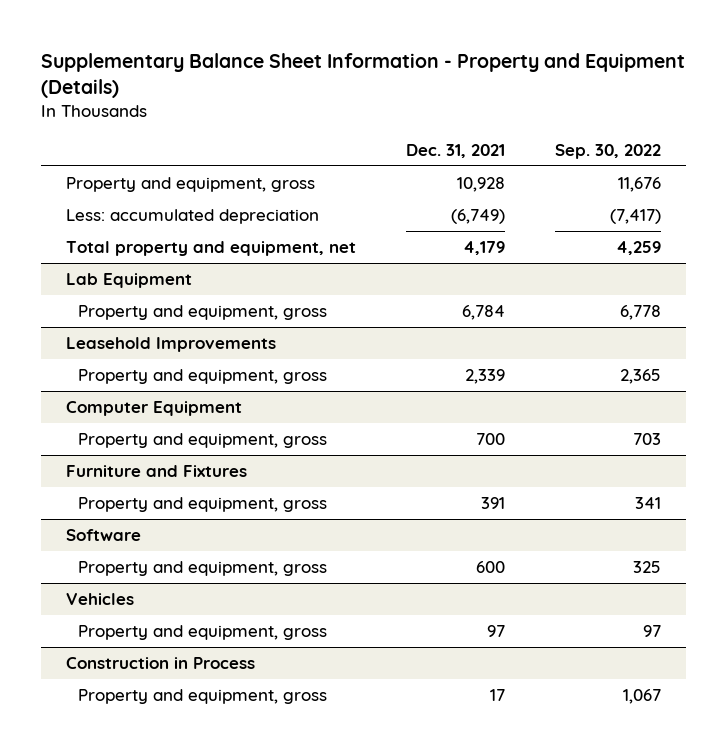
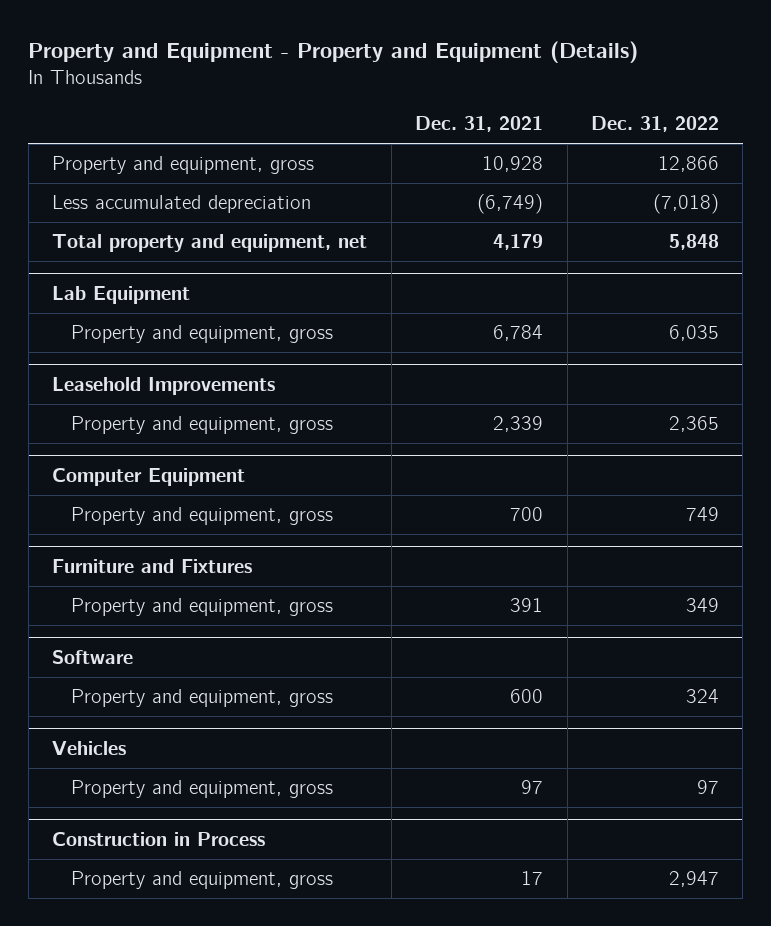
[41,52,686,98] Supplementary Balance Sheet Information - Property and Equipment (Details) -> [28,41,639,64] Property and Equipment - Property and Equipment (Details)
[555,143,662,159] Sep. 30, 2022 -> none
none -> [590,115,719,132] Dec. 31, 2022
[66,209,320,225] Less: accumulated depreciation -> [52,195,312,214] Less accumulated depreciation

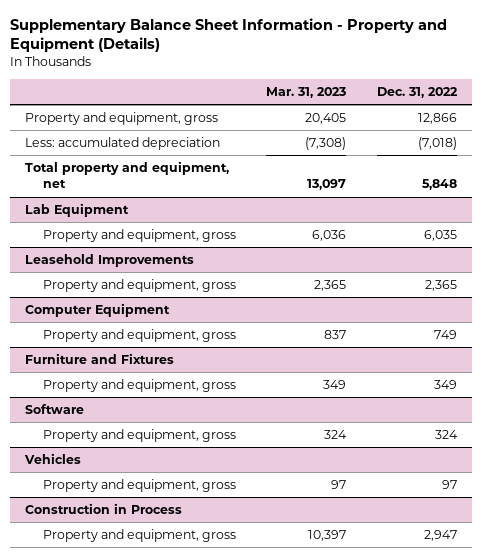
[28,41,639,64] Property and Equipment - Property and Equipment (Details) -> [10,17,448,53] Supplementary Balance Sheet Information - Property and Equipment (Details)
[415,115,544,132] Dec. 31, 2021 -> none
none -> [266,86,347,98] Mar. 31, 2023
[52,195,312,214] Less accumulated depreciation -> [25,137,221,151] Less: accumulated depreciation

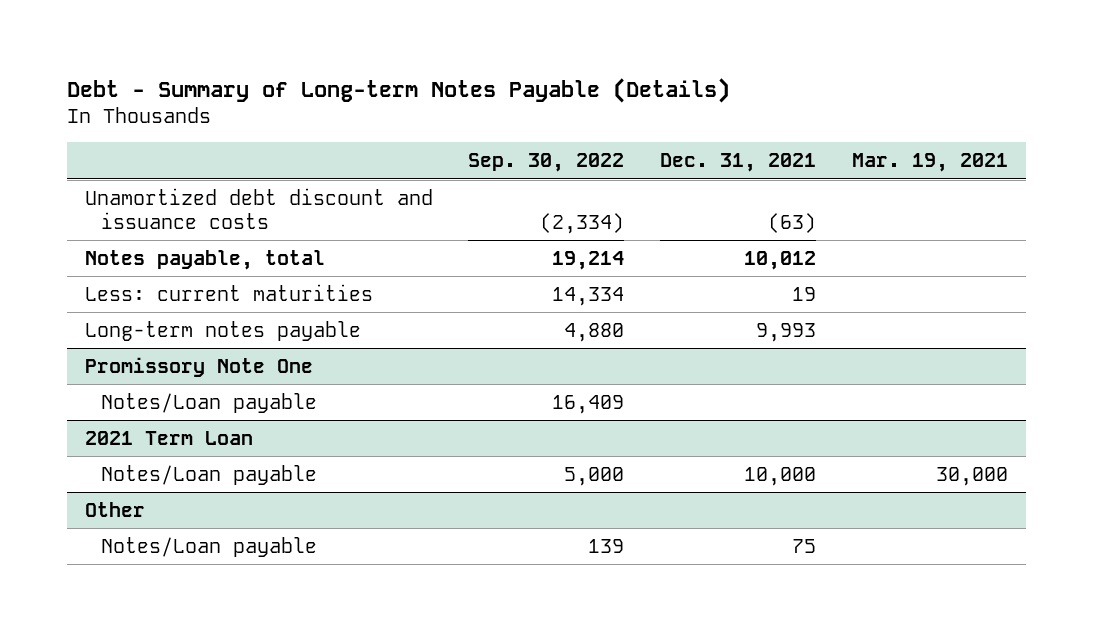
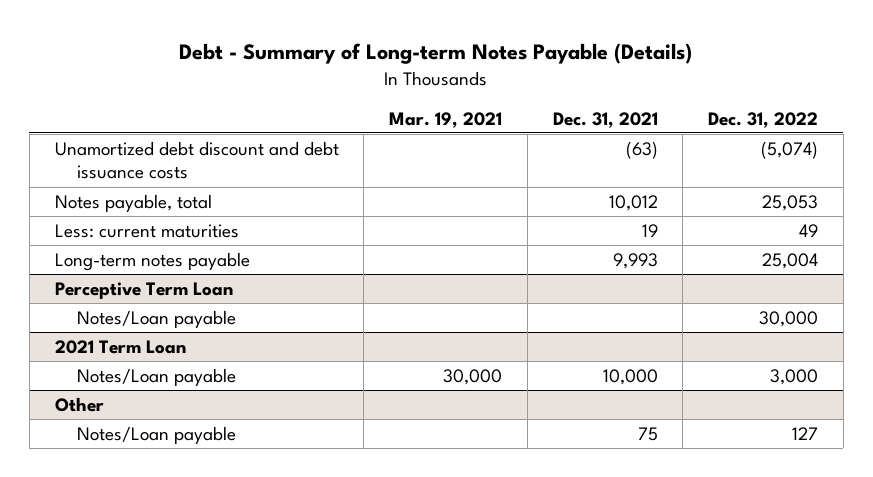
[468,153,625,173] Sep. 30, 2022 -> none
none -> [708,111,819,128] Dec. 31, 2022
[84,187,433,229] Unamortized debt discount and issuance costs -> [54,140,339,180] Unamortized debt discount and debt issuance costs
[84,356,313,377] Promissory Note One -> none
none -> [54,281,233,299] Perceptive Term Loan

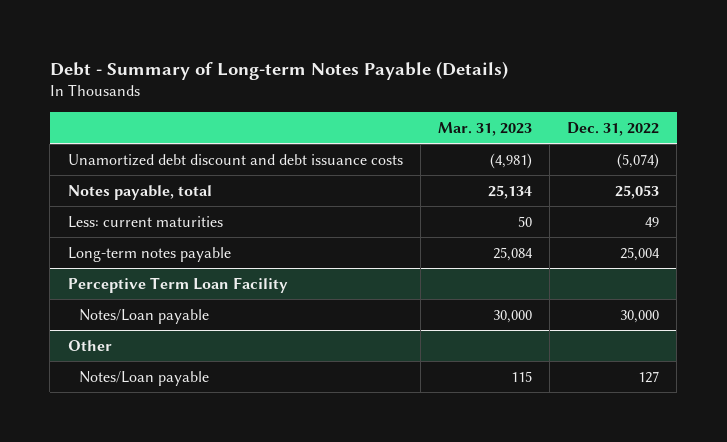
[389,111,503,128] Mar. 19, 2021 -> none
[552,111,658,128] Dec. 31, 2021 -> none
none -> [437,121,532,136] Mar. 31, 2023
[54,281,233,299] Perceptive Term Loan -> [67,276,288,293] Perceptive Term Loan Facility
[54,339,186,354] 2021 Term Loan -> none
[76,367,236,386] Notes/Loan payable -> none

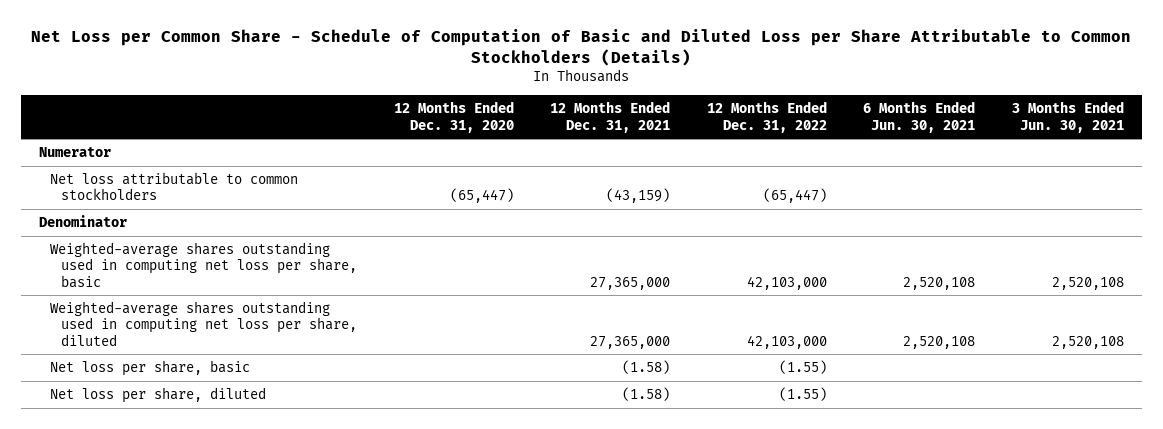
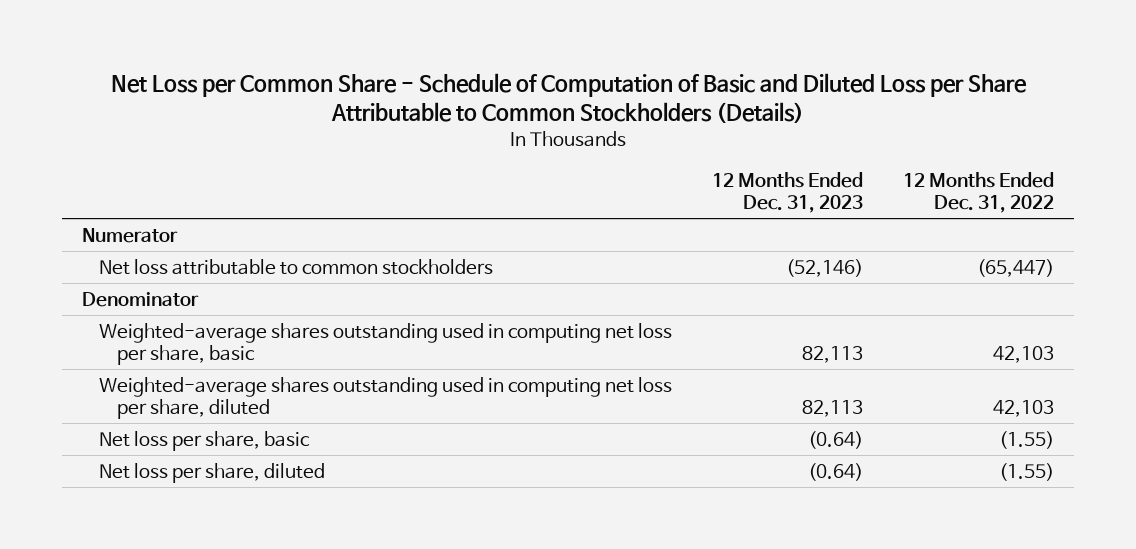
[393,101,514,133] 12 Months Ended Dec. 31, 2020 -> none
[550,101,671,133] 12 Months Ended Dec. 31, 2021 -> none
[863,101,976,133] 6 Months Ended Jun. 30, 2021 -> none
[1012,101,1125,133] 3 Months Ended Jun. 30, 2021 -> none
none -> [712,172,864,214] 12 Months Ended Dec. 31, 2023
[746,275,827,290] 42,103,000 -> [993,345,1055,363] 42,103
[746,334,827,349] 42,103,000 -> [993,399,1055,417] 42,103

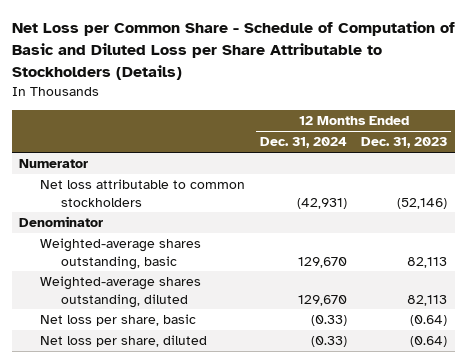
[111,73,1028,124] Net Loss per Common Share - Schedule of Computation of Basic and Diluted Loss per Share Attributable to Common Stockholders (Details) -> [11,21,455,81] Net Loss per Common Share - Schedule of Computation of Basic and Diluted Loss per Share Attributable to Stockholders (Details)
[903,172,1055,214] 12 Months Ended Dec. 31, 2022 -> none
none -> [259,137,347,149] Dec. 31, 2024
[99,322,673,365] Weighted-average shares outstanding used in computing net loss per share, basic -> [40,238,202,270] Weighted-average shares outstanding, basic
[99,376,673,419] Weighted-average shares outstanding used in computing net loss per share, diluted -> [40,276,202,308] Weighted-average shares outstanding, diluted

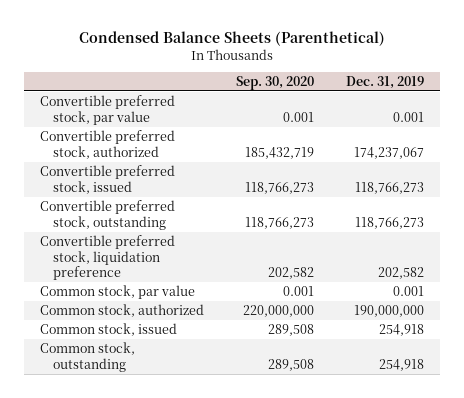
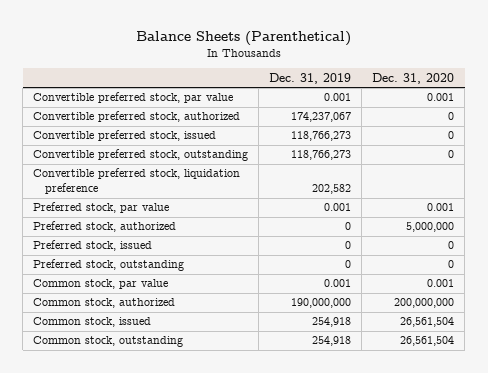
[78,30,385,46] Condensed Balance Sheets (Parenthetical) -> [135,31,351,47] Balance Sheets (Parenthetical)
[235,75,314,90] Sep. 30, 2020 -> none
none -> [372,72,455,84] Dec. 31, 2020
none -> [33,202,170,214] Preferred stock, par value
none -> [33,221,177,233] Preferred stock, authorized
none -> [33,240,153,252] Preferred stock, issued
none -> [33,259,185,272] Preferred stock, outstanding

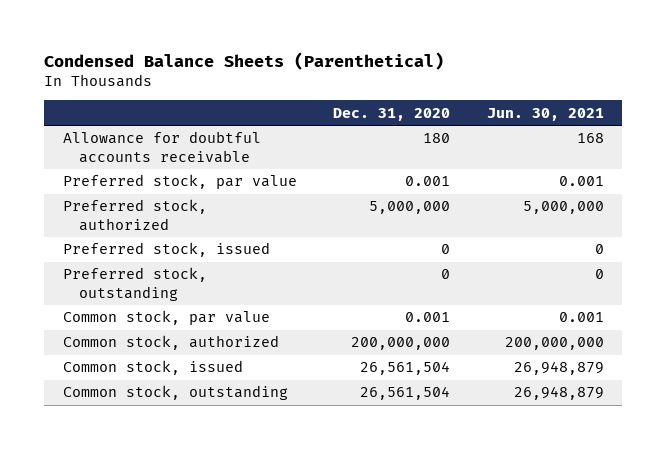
[135,31,351,47] Balance Sheets (Parenthetical) -> [44,51,445,70] Condensed Balance Sheets (Parenthetical)
[269,72,352,84] Dec. 31, 2019 -> none
none -> [486,107,604,121] Jun. 30, 2021
[33,92,234,104] Convertible preferred stock, par value -> none
[33,111,241,123] Convertible preferred stock, authorized -> none
[33,130,217,142] Convertible preferred stock, issued -> none
[33,149,249,162] Convertible preferred stock, outstanding -> none
[33,168,241,195] Convertible preferred stock, liquidation preference -> none
none -> [62,131,261,164] Allowance for doubtful accounts receivable

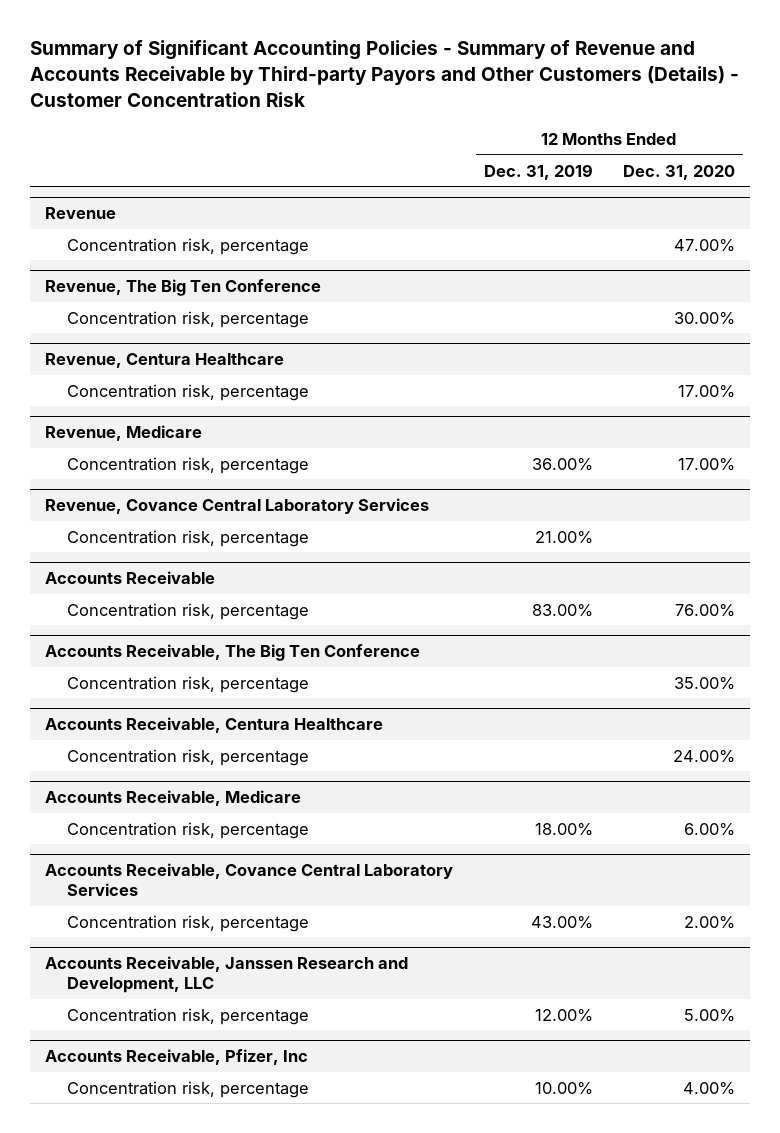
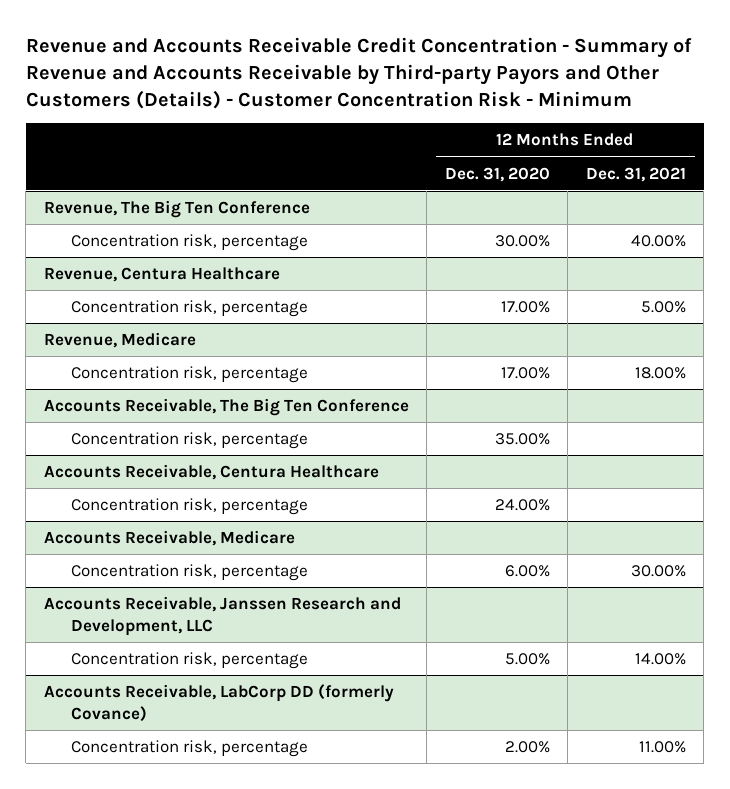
[29,40,739,107] Summary of Significant Accounting Policies - Summary of Revenue and Accounts Receivable by Third-party Payors and Other Customers (Details) - Customer Concentration Risk -> [25,37,692,109] Revenue and Accounts Receivable Credit Concentration - Summary of Revenue and Accounts Receivable by Third-party Payors and Other Customers (Details) - Customer Concentration Risk - Minimum
[483,163,593,180] Dec. 31, 2019 -> none
none -> [585,166,686,182] Dec. 31, 2021
[45,206,117,219] Revenue -> none
[67,237,310,255] Concentration risk, percentage -> none
[45,497,430,514] Revenue, Covance Central Laboratory Services -> none
[67,529,310,547] Concentration risk, percentage -> none
[45,570,216,584] Accounts Receivable -> none
[67,602,310,620] Concentration risk, percentage -> none
[45,862,454,897] Accounts Receivable, Covance Central Laboratory Services -> none
[67,914,310,932] Concentration risk, percentage -> none
[45,1048,309,1065] Accounts Receivable, Pfizer, Inc -> none
none -> [43,684,394,723] Accounts Receivable, LabCorp DD (formerly Covance)
[683,1081,736,1095] 4.00% -> [504,741,550,754] 2.00%

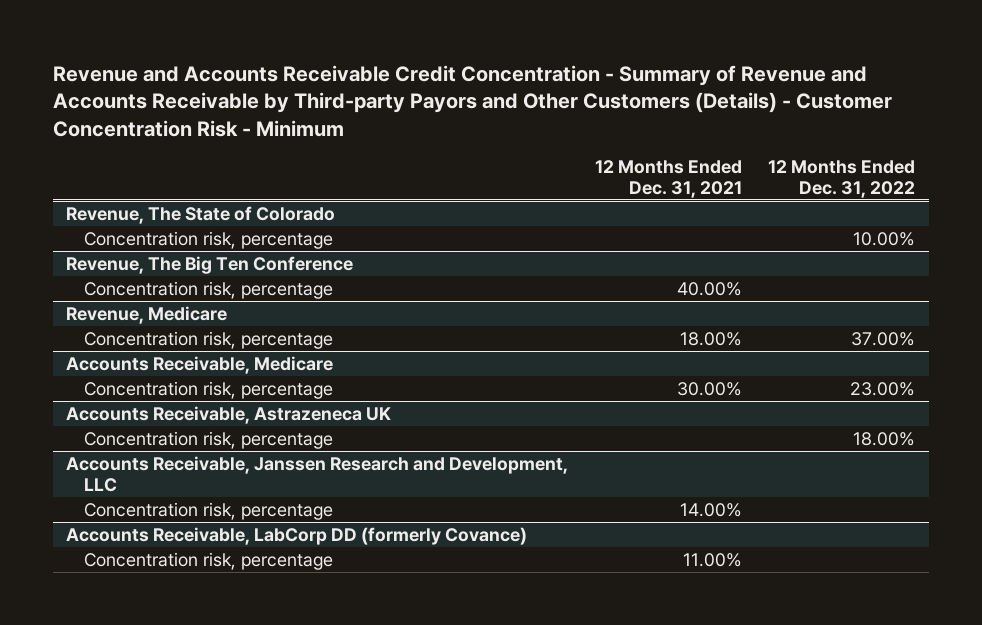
[444,166,550,182] Dec. 31, 2020 -> none
none -> [768,159,916,198] 12 Months Ended Dec. 31, 2022
none -> [66,205,336,224] Revenue, The State of Colorado
none -> [84,230,334,249] Concentration risk, percentage
[43,267,280,283] Revenue, Centura Healthcare -> none
[71,300,309,318] Concentration risk, percentage -> none
[43,398,409,417] Accounts Receivable, The Big Ten Conference -> none
[71,432,309,450] Concentration risk, percentage -> none
[43,464,379,481] Accounts Receivable, Centura Healthcare -> none
[71,498,309,516] Concentration risk, percentage -> none
none -> [66,405,392,424] Accounts Receivable, Astrazeneca UK
none -> [84,430,334,449] Concentration risk, percentage

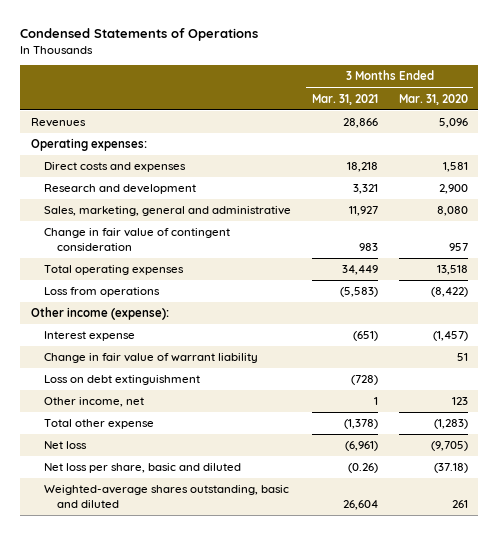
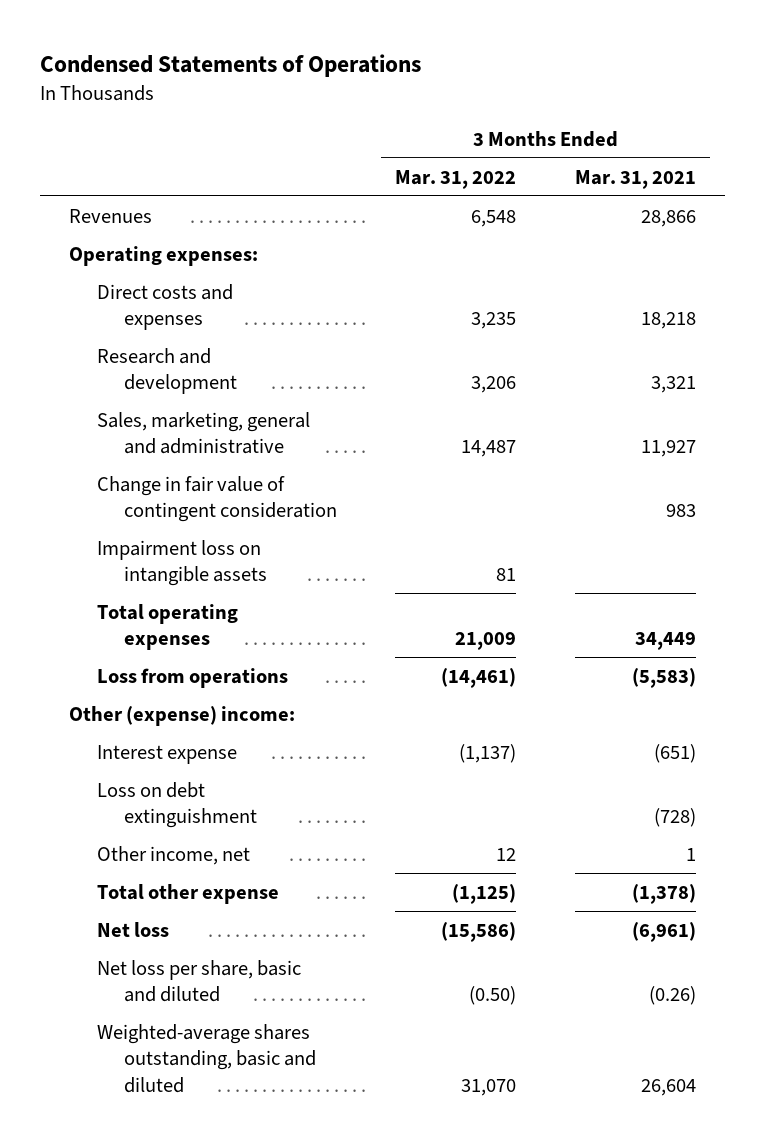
[398,93,468,105] Mar. 31, 2020 -> none
none -> [395,169,517,189] Mar. 31, 2022
none -> [96,539,268,587] Impairment loss on intangible assets
[30,307,169,321] Other income (expense): -> [69,705,296,726] Other (expense) income:
[43,353,258,364] Change in fair value of warrant liability -> none

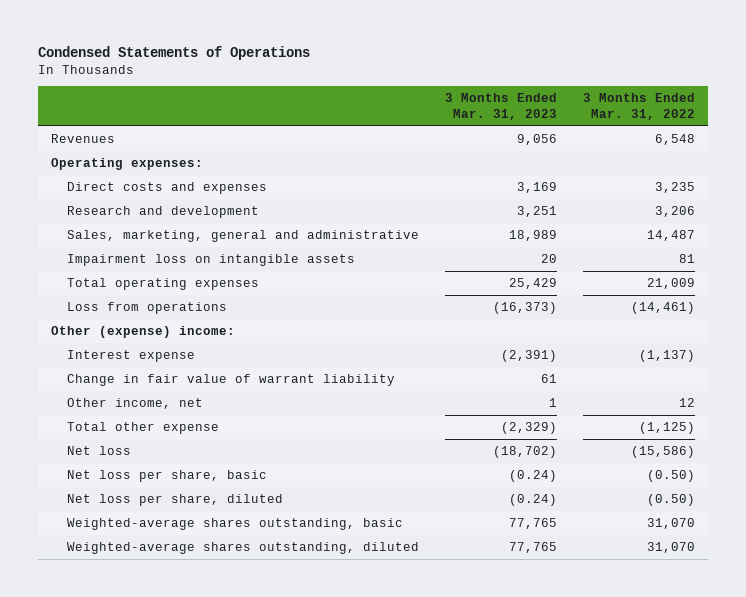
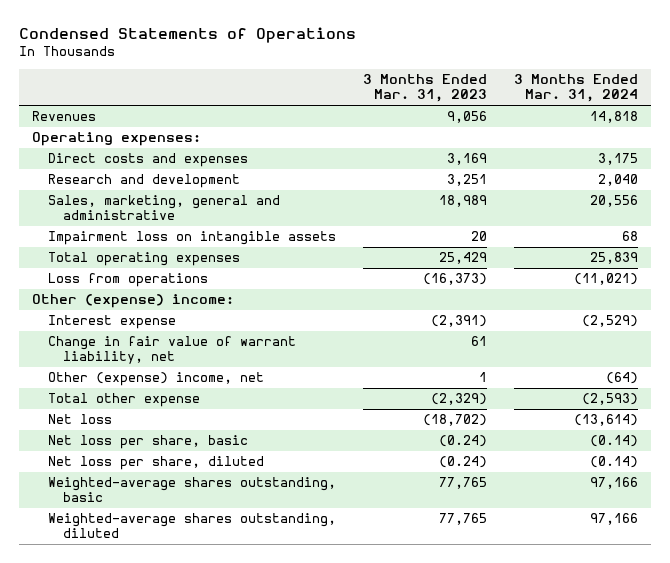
[583,93,696,120] 3 Months Ended Mar. 31, 2022 -> none
none -> [513,74,638,103] 3 Months Ended Mar. 31, 2024
[66,374,395,387] Change in fair value of warrant liability -> [47,336,296,365] Change in fair value of warrant liability, net
[66,398,203,410] Other income, net -> [47,372,264,387] Other (expense) income, net

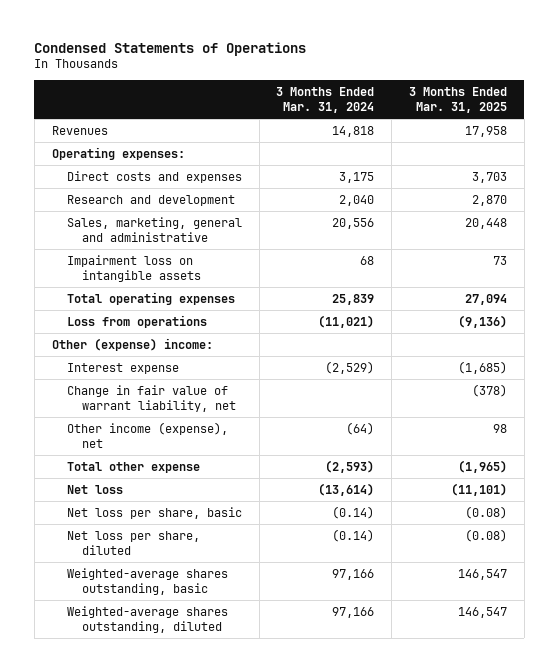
[362,74,487,103] 3 Months Ended Mar. 31, 2023 -> none
none -> [408,86,507,113] 3 Months Ended Mar. 31, 2025
[47,372,264,387] Other (expense) income, net -> [66,421,228,448] Other income (expense), net

